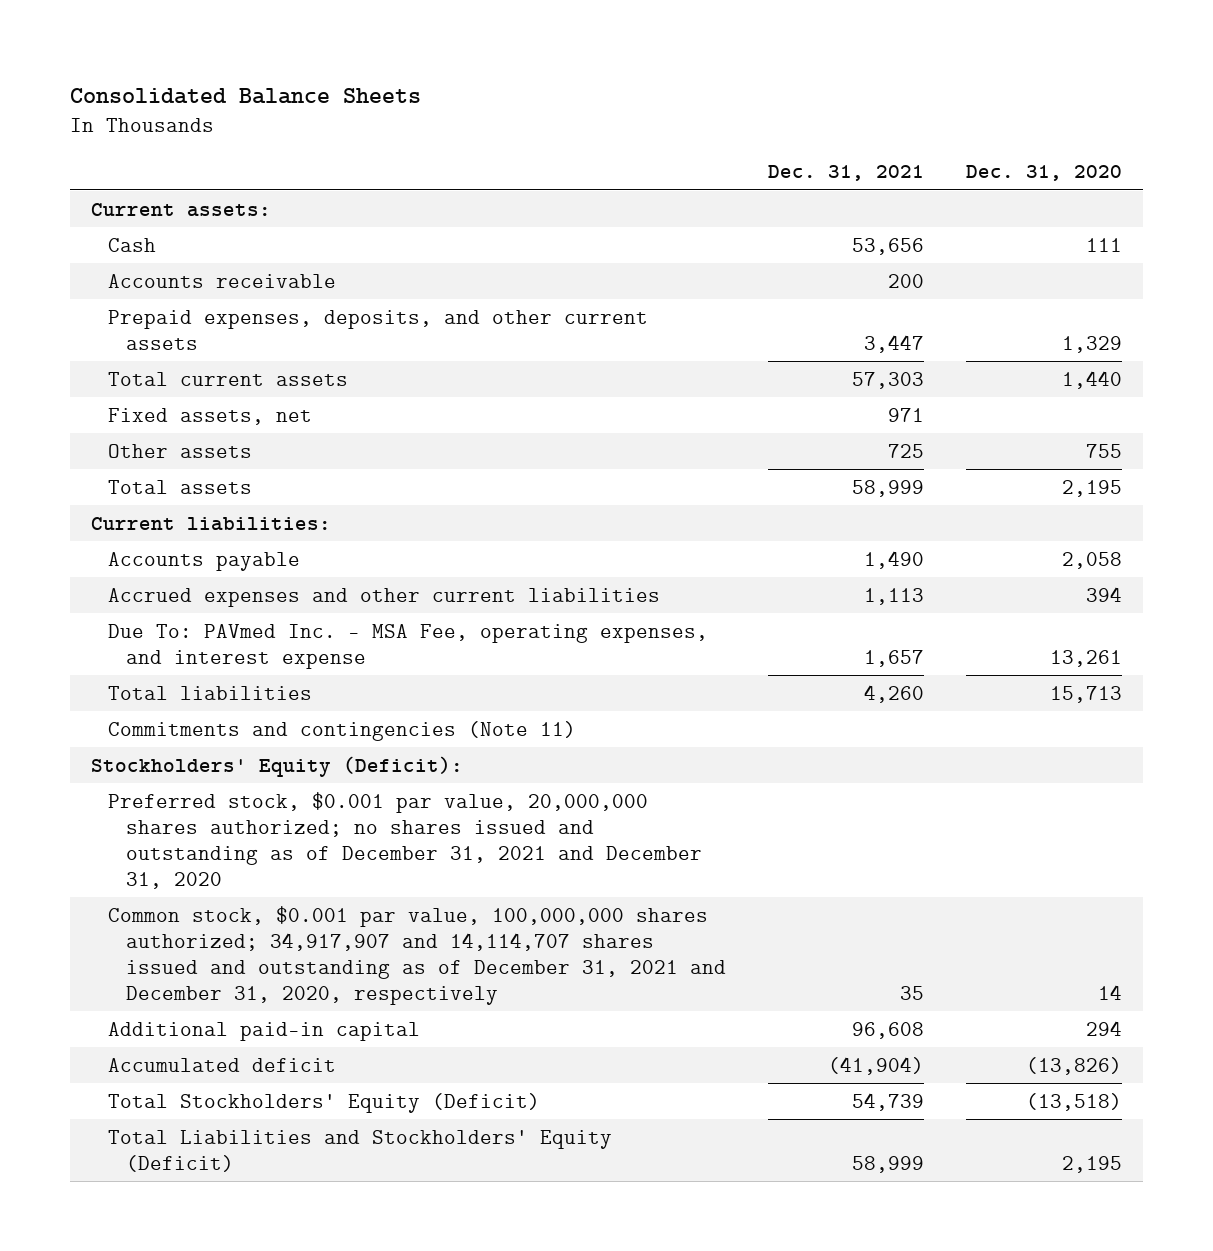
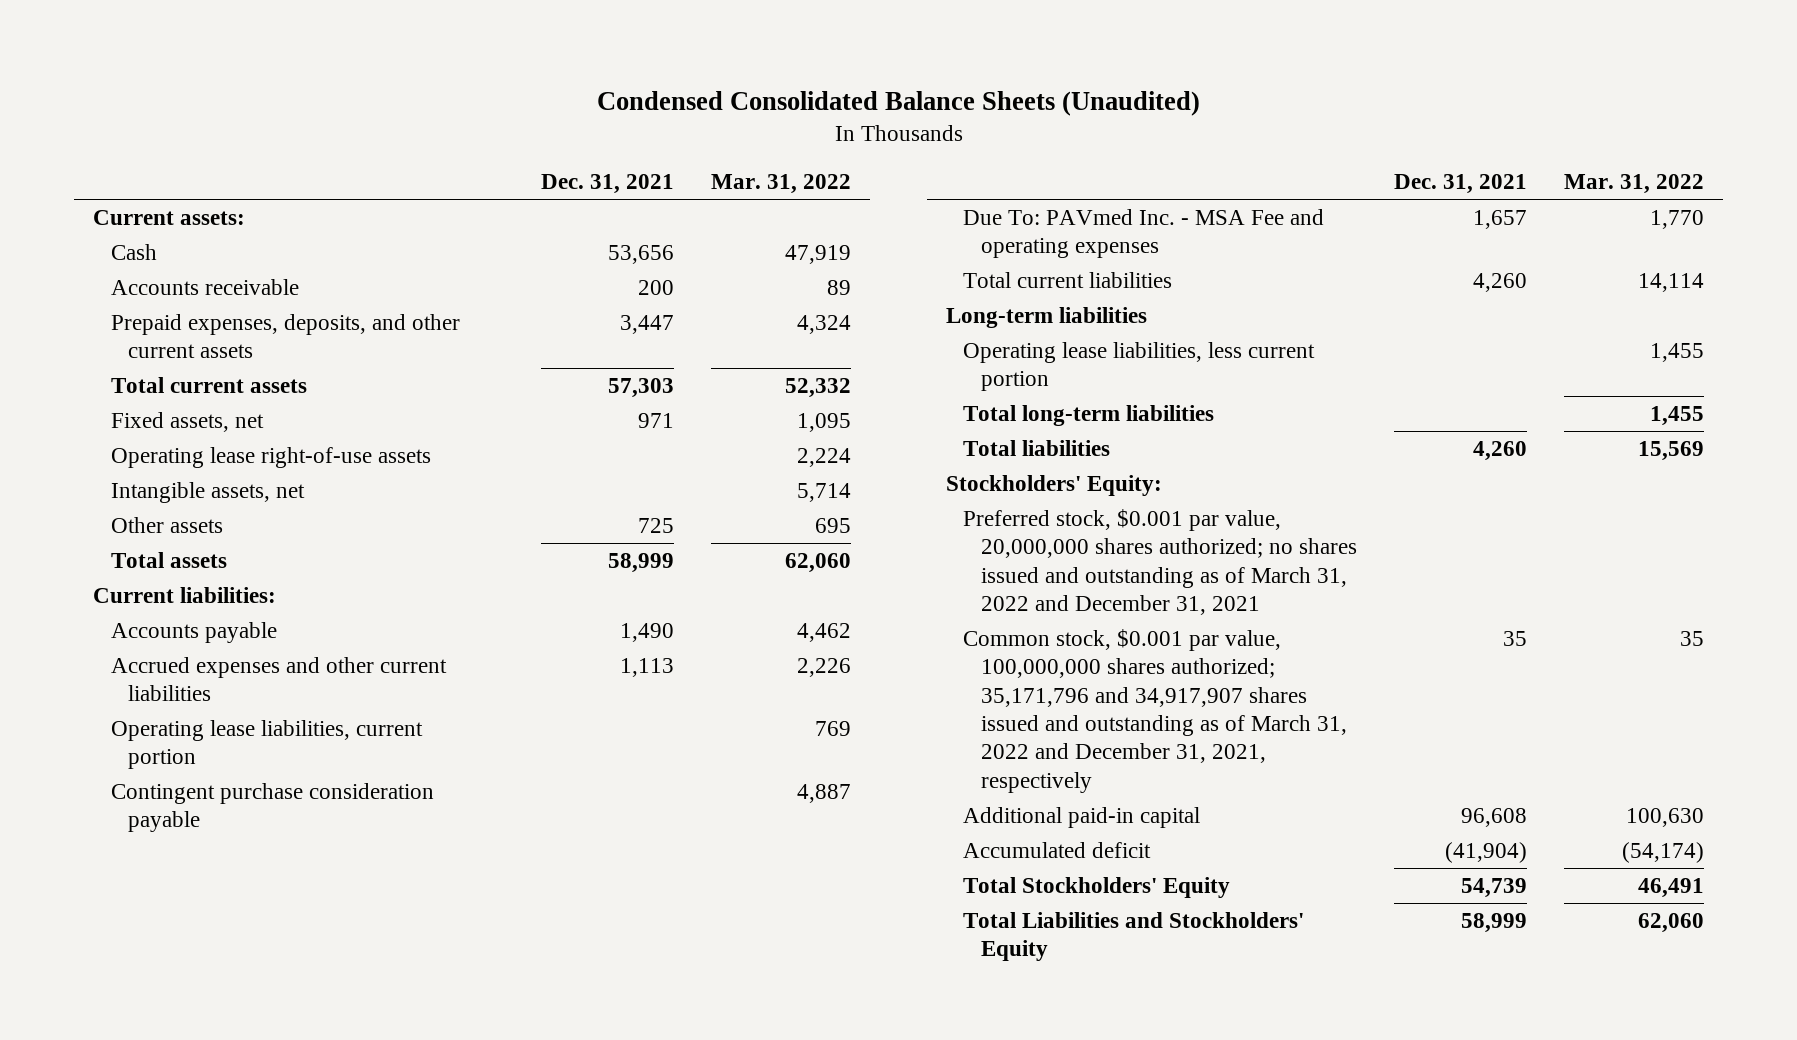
[69,88,421,105] Consolidated Balance Sheets -> [596,91,1200,117] Condensed Consolidated Balance Sheets (Unaudited)
[966,165,1123,182] Dec. 31, 2020 -> none
none -> [711,174,852,195] Mar. 31, 2022
none -> [110,446,431,468] Operating lease right-of-use assets
none -> [110,481,305,503] Intangible assets, net
none -> [110,719,423,770] Operating lease liabilities, current portion
none -> [110,782,434,833] Contingent purchase consideration payable
[108,623,709,669] Due To: PAVmed Inc. - MSA Fee, operating expenses, and interest expense -> [963,208,1325,259] Due To: PAVmed Inc. - MSA Fee and operating expenses
none -> [963,271,1173,288] Total current liabilities
none -> [945,306,1147,328] Long-term liabilities
none -> [963,341,1316,392] Operating lease liabilities, less current portion
none -> [963,404,1215,426] Total long-term liabilities
[108,720,577,741] Commitments and contingencies (Note 11) -> none
[90,755,463,777] Stockholders' Equity (Deficit): -> [945,474,1162,496] Stockholders' Equity:
[108,791,702,889] Preferred stock, $0.001 par value, 20,000,000 shares authorized; no shares issued and outstanding as of December 31, 2021 and December 31, 2020 -> [963,508,1357,615] Preferred stock, $0.001 par value, 20,000,000 shares authorized; no shares issued and outstanding as of March 31, 2022 and December 31, 2021
[108,905,726,1005] Common stock, $0.001 par value, 100,000,000 shares authorized; 34,917,907 and 14,114,707 shares issued and outstanding as of December 31, 2021 and December 31, 2020, respectively -> [963,628,1347,793] Common stock, $0.001 par value, 100,000,000 shares authorized; 35,171,796 and 34,917,907 shares issued and outstanding as of March 31, 2022 and December 31, 2021, respectively
[108,1092,541,1113] Total Stockholders' Equity (Deficit) -> [963,876,1231,898] Total Stockholders' Equity
[108,1129,613,1172] Total Liabilities and Stockholders' Equity (Deficit) -> [963,911,1305,962] Total Liabilities and Stockholders' Equity

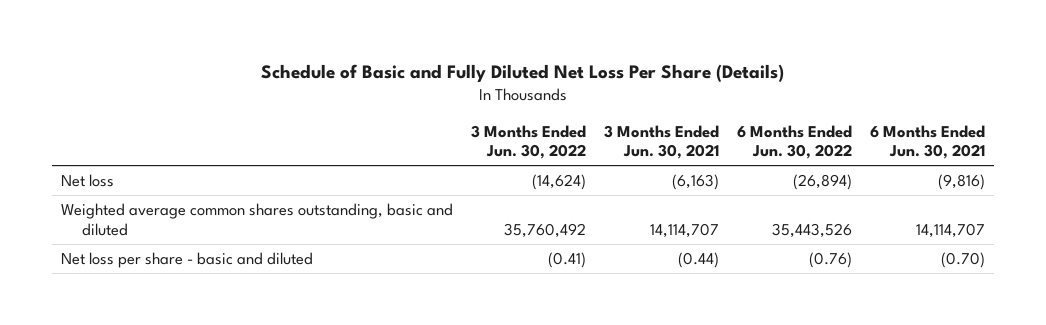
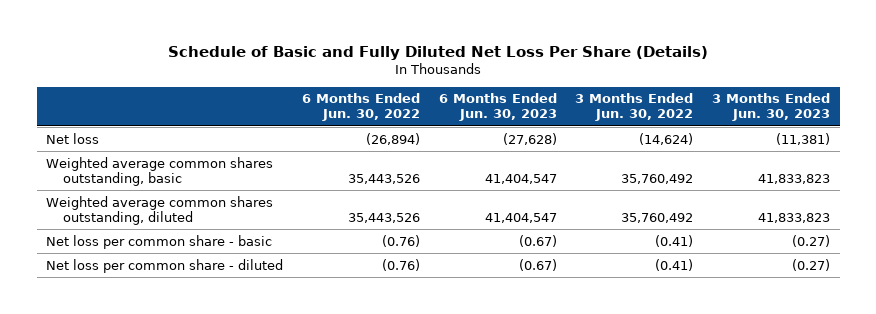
[604,124,720,160] 3 Months Ended Jun. 30, 2021 -> none
[869,124,985,160] 6 Months Ended Jun. 30, 2021 -> none
none -> [438,93,557,122] 6 Months Ended Jun. 30, 2023
none -> [712,93,831,122] 3 Months Ended Jun. 30, 2023
[61,202,454,236] Weighted average common shares outstanding, basic and diluted -> [45,156,273,186] Weighted average common shares outstanding, basic
none -> [45,195,273,225] Weighted average common shares outstanding, diluted
[61,251,314,268] Net loss per share - basic and diluted -> [45,234,272,249] Net loss per common share - basic
none -> [45,258,283,273] Net loss per common share - diluted

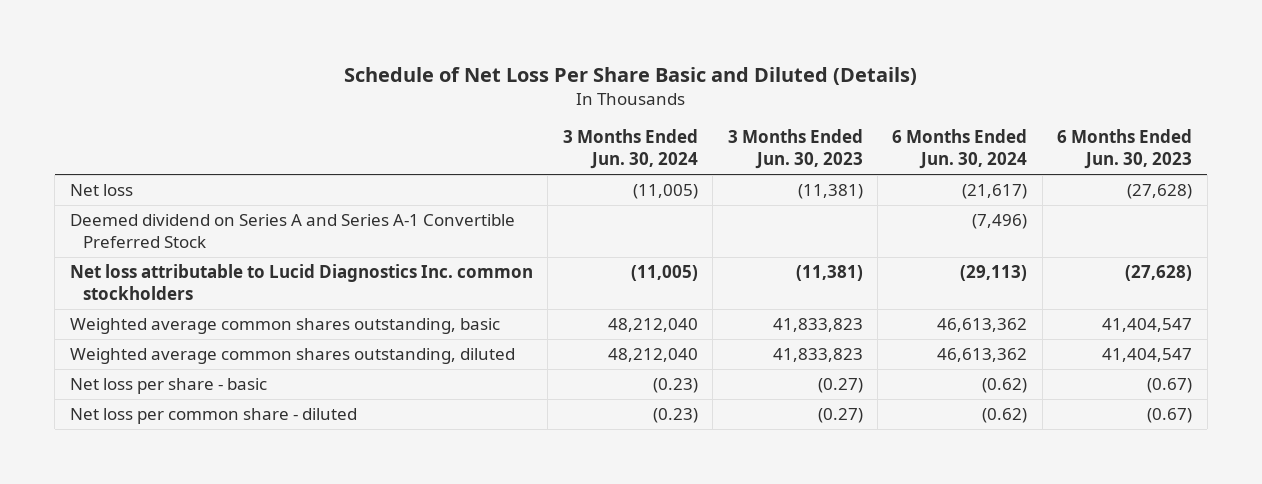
[168,45,709,60] Schedule of Basic and Fully Diluted Net Loss Per Share (Details) -> [344,66,918,85] Schedule of Net Loss Per Share Basic and Diluted (Details)
[301,93,420,122] 6 Months Ended Jun. 30, 2022 -> none
[575,93,694,122] 3 Months Ended Jun. 30, 2022 -> none
none -> [562,129,698,170] 3 Months Ended Jun. 30, 2024
none -> [892,129,1028,170] 6 Months Ended Jun. 30, 2024
none -> [69,214,515,249] Deemed dividend on Series A and Series A-1 Convertible Preferred Stock
none -> [69,264,533,301] Net loss attributable to Lucid Diagnostics Inc. common stockholders
[45,234,272,249] Net loss per common share - basic -> [69,378,267,395] Net loss per share - basic

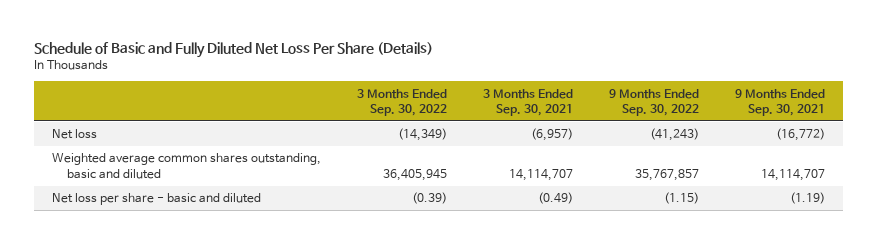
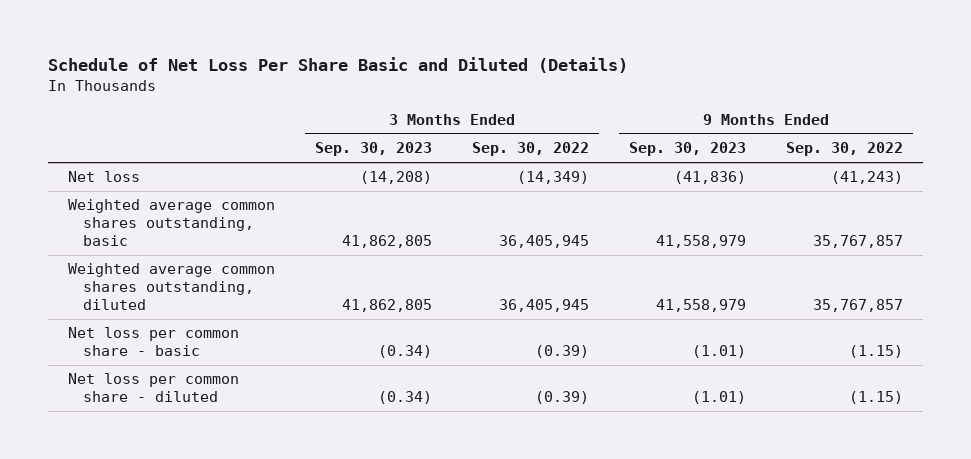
[34,41,434,58] Schedule of Basic and Fully Diluted Net Loss Per Share (Details) -> [47,56,628,73] Schedule of Net Loss Per Share Basic and Diluted (Details)
[482,88,573,117] 3 Months Ended Sep. 30, 2021 -> none
[734,88,825,117] 9 Months Ended Sep. 30, 2021 -> none
none -> [314,142,432,157] Sep. 30, 2023
none -> [629,142,747,157] Sep. 30, 2023
[52,153,322,180] Weighted average common shares outstanding, basic and diluted -> [67,199,275,247] Weighted average common shares outstanding, basic
none -> [67,263,275,311] Weighted average common shares outstanding, diluted
[52,193,262,206] Net loss per share - basic and diluted -> [67,327,239,357] Net loss per common share - basic
none -> [67,373,239,403] Net loss per common share - diluted

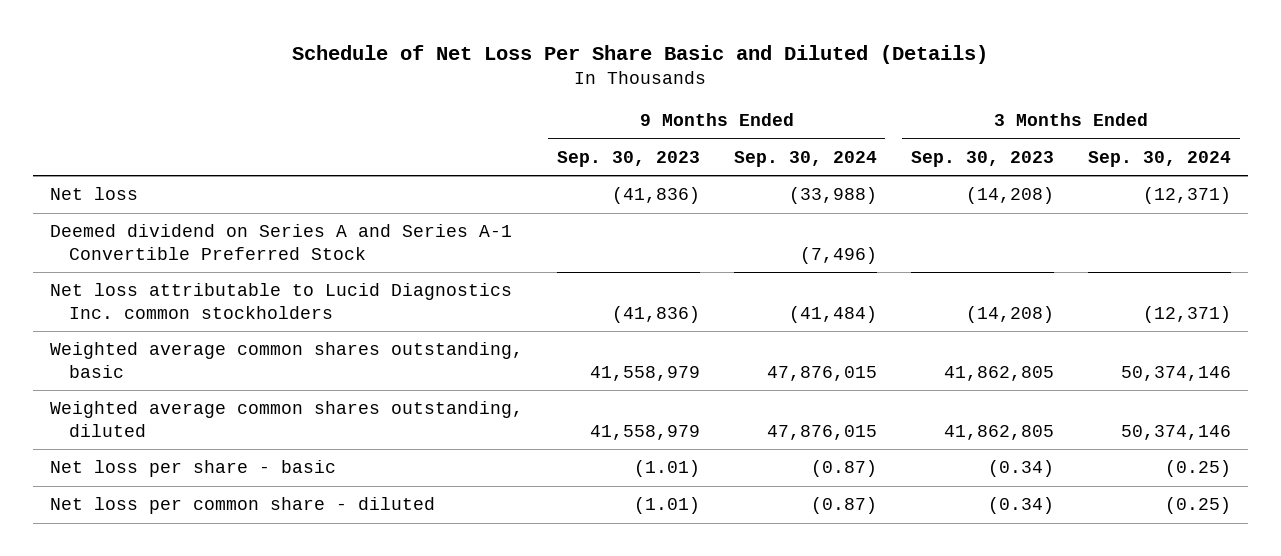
[472,142,590,157] Sep. 30, 2022 -> none
[786,142,904,157] Sep. 30, 2022 -> none
none -> [733,150,877,167] Sep. 30, 2024
none -> [1087,150,1231,167] Sep. 30, 2024
none -> [49,224,512,260] Deemed dividend on Series A and Series A-1 Convertible Preferred Stock
none -> [49,283,512,319] Net loss attributable to Lucid Diagnostics Inc. common stockholders
[67,327,239,357] Net loss per common share - basic -> [49,460,336,478] Net loss per share - basic

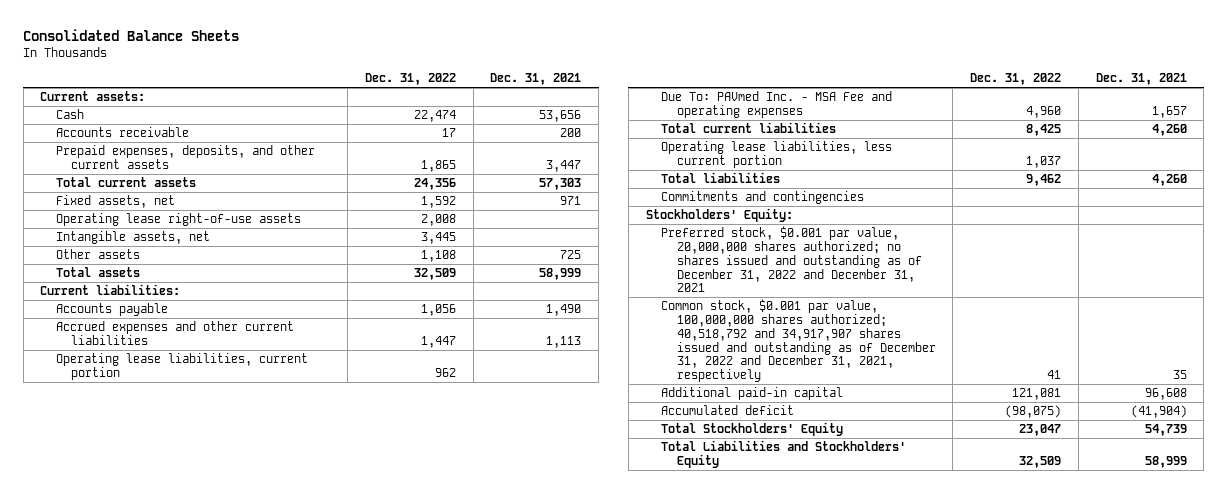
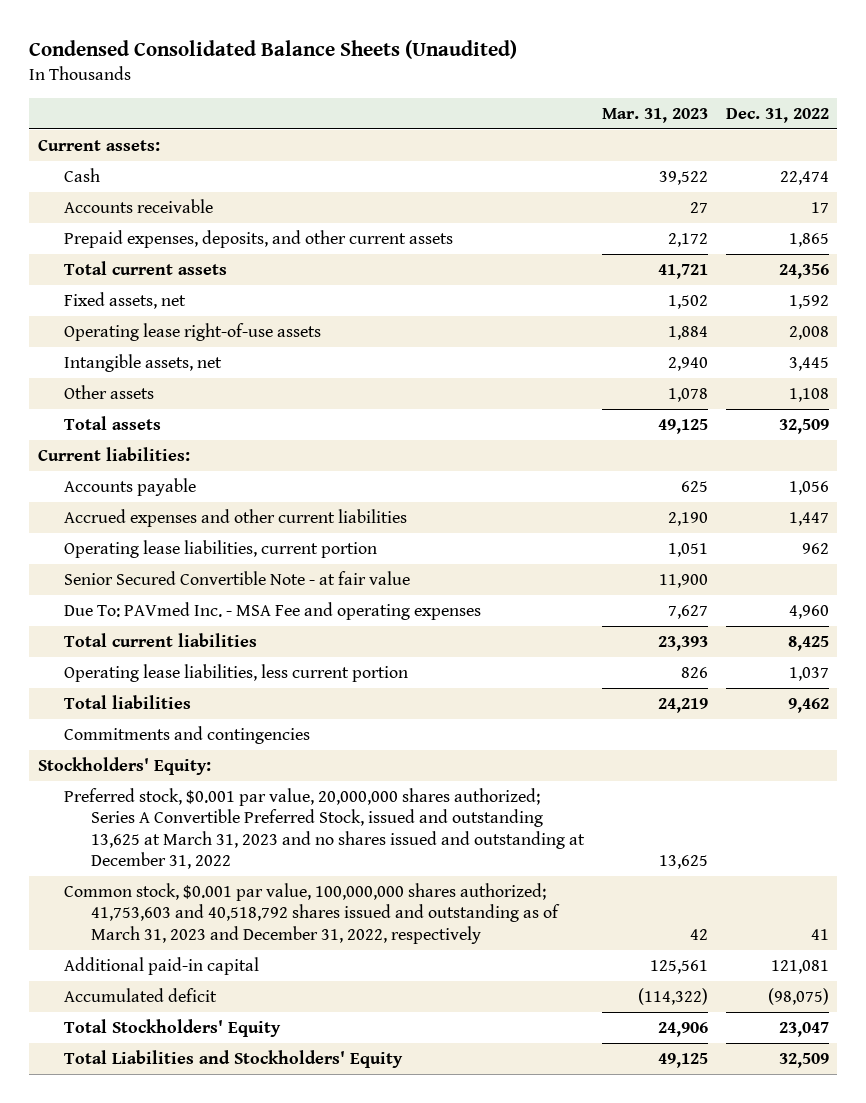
[23,29,240,42] Consolidated Balance Sheets -> [28,40,517,60] Condensed Consolidated Balance Sheets (Unaudited)
[490,73,582,86] Dec. 31, 2021 -> none
none -> [601,107,708,123] Mar. 31, 2023
none -> [64,570,411,585] Senior Secured Convertible Note - at fair value
[661,226,922,293] Preferred stock, $0.001 par value, 20,000,000 shares authorized; no shares issued and outstanding as of December 31, 2022 and December 31, 2021 -> [64,787,585,870] Preferred stock, $0.001 par value, 20,000,000 shares authorized; Series A Convertible Preferred Stock, issued and outstanding 13,625 at March 31, 2023 and no shares issued and outstanding at December 31, 2022
[661,299,936,383] Common stock, $0.001 par value, 100,000,000 shares authorized; 40,518,792 and 34,917,907 shares issued and outstanding as of December 31, 2022 and December 31, 2021, respectively -> [64,882,560,944] Common stock, $0.001 par value, 100,000,000 shares authorized; 41,753,603 and 40,518,792 shares issued and outstanding as of March 31, 2023 and December 31, 2022, respectively

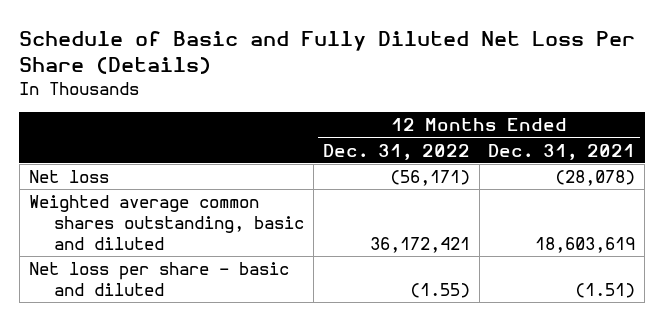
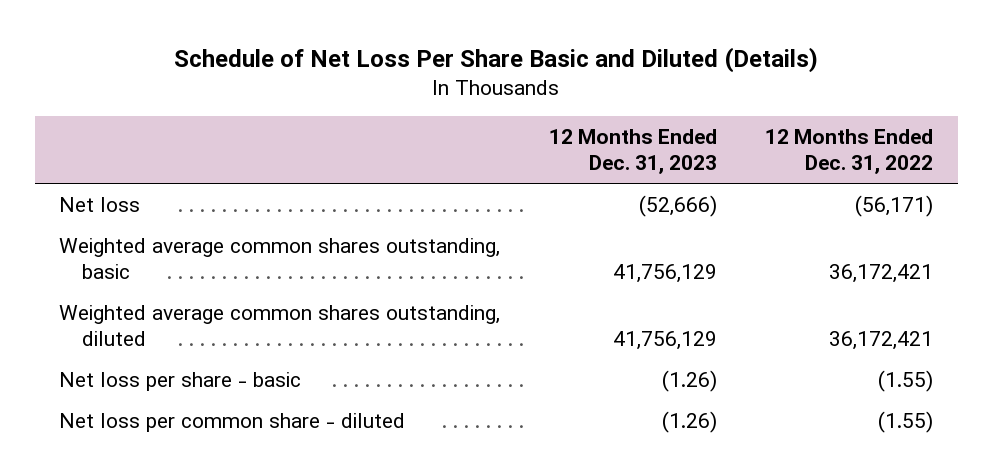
[19,30,636,75] Schedule of Basic and Fully Diluted Net Loss Per Share (Details) -> [174,47,819,74] Schedule of Net Loss Per Share Basic and Diluted (Details)
[488,143,636,160] Dec. 31, 2021 -> none
none -> [548,129,717,175] 12 Months Ended Dec. 31, 2023
[28,195,305,250] Weighted average common shares outstanding, basic and diluted -> [59,237,501,280] Weighted average common shares outstanding, basic
none -> [59,304,501,347] Weighted average common shares outstanding, diluted
[28,262,289,297] Net loss per share - basic and diluted -> [59,371,302,391] Net loss per share - basic
none -> [59,412,406,432] Net loss per common share - diluted

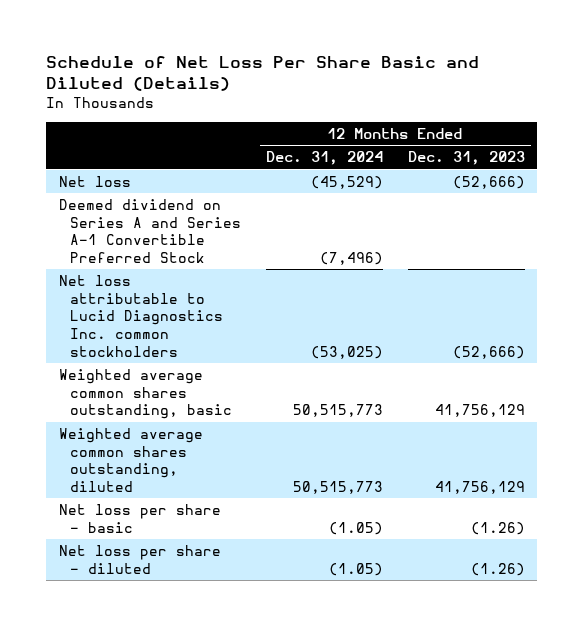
[765,129,934,175] 12 Months Ended Dec. 31, 2022 -> none
none -> [265,151,383,166] Dec. 31, 2024
none -> [58,198,241,264] Deemed dividend on Series A and Series A-1 Convertible Preferred Stock
none -> [58,274,223,357] Net loss attributable to Lucid Diagnostics Inc. common stockholders
[59,412,406,432] Net loss per common share - diluted -> [58,544,221,574] Net loss per share - diluted

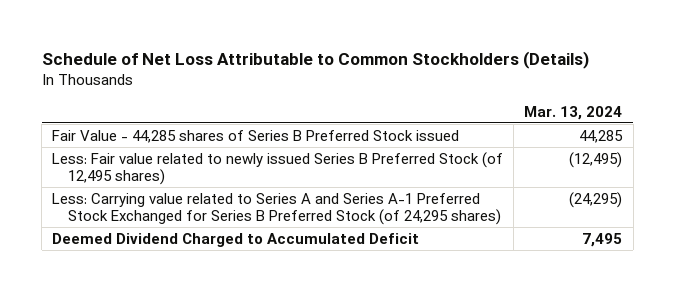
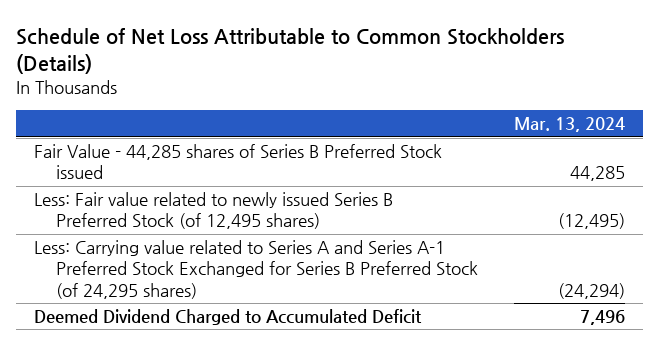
[569,191,623,208] (24,295) -> [558,282,626,299] (24,294)
[582,232,623,247] 7,495 -> [580,310,626,326] 7,496

